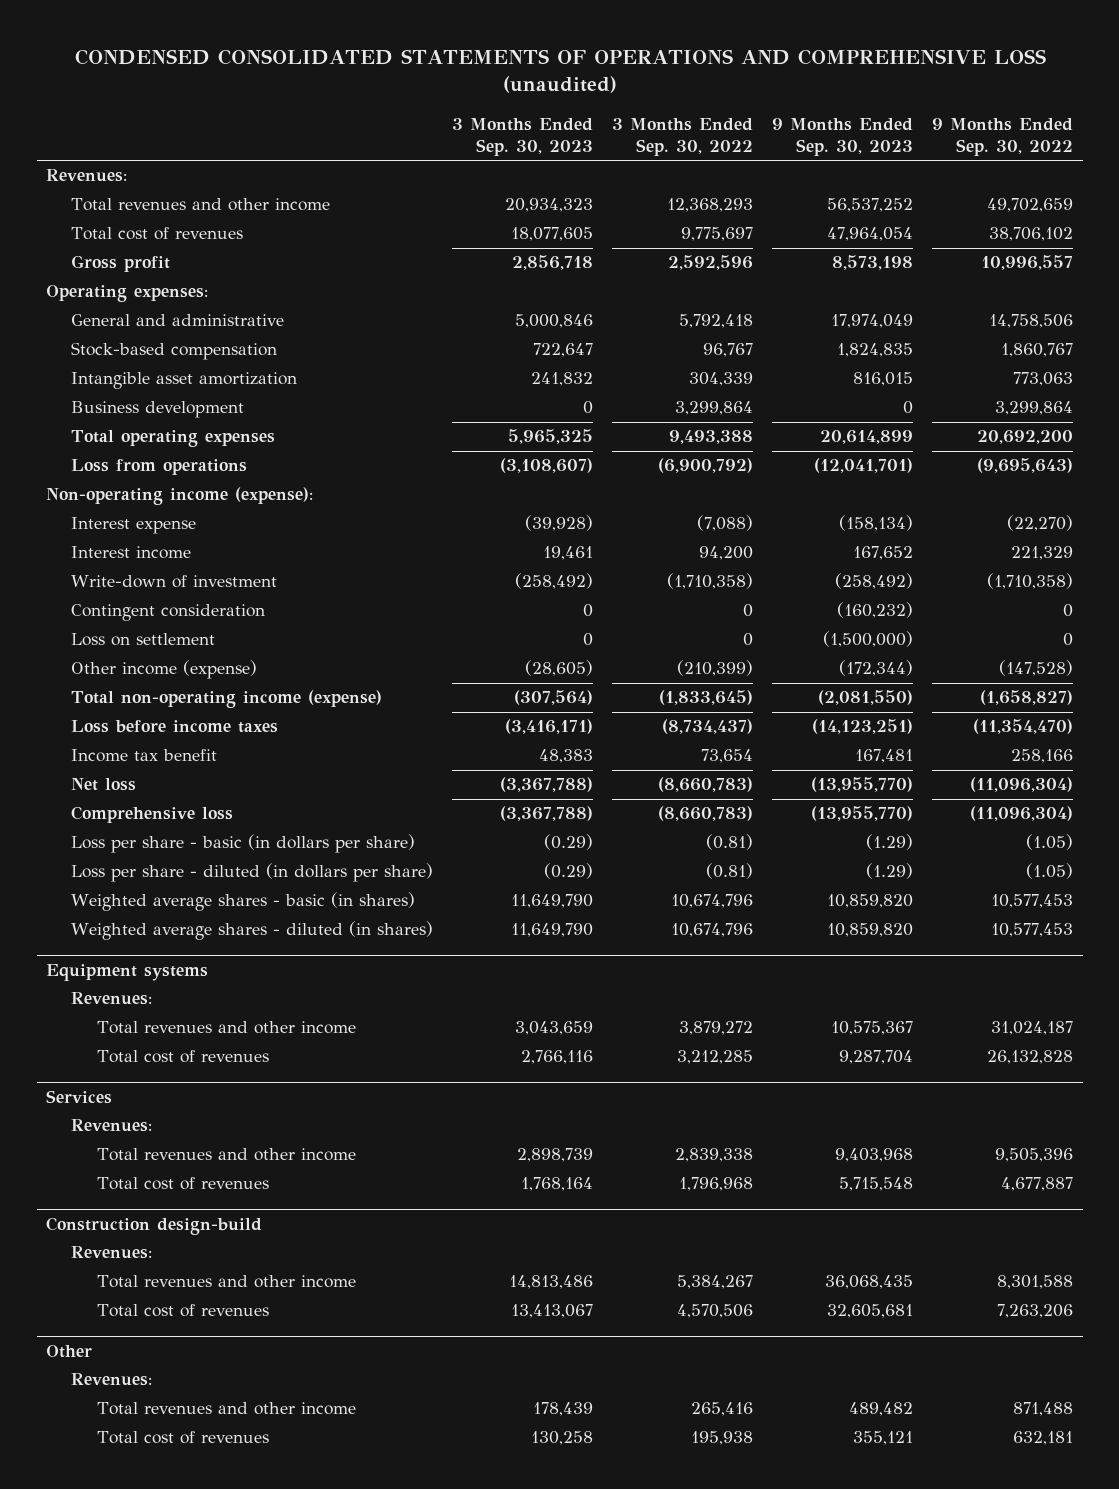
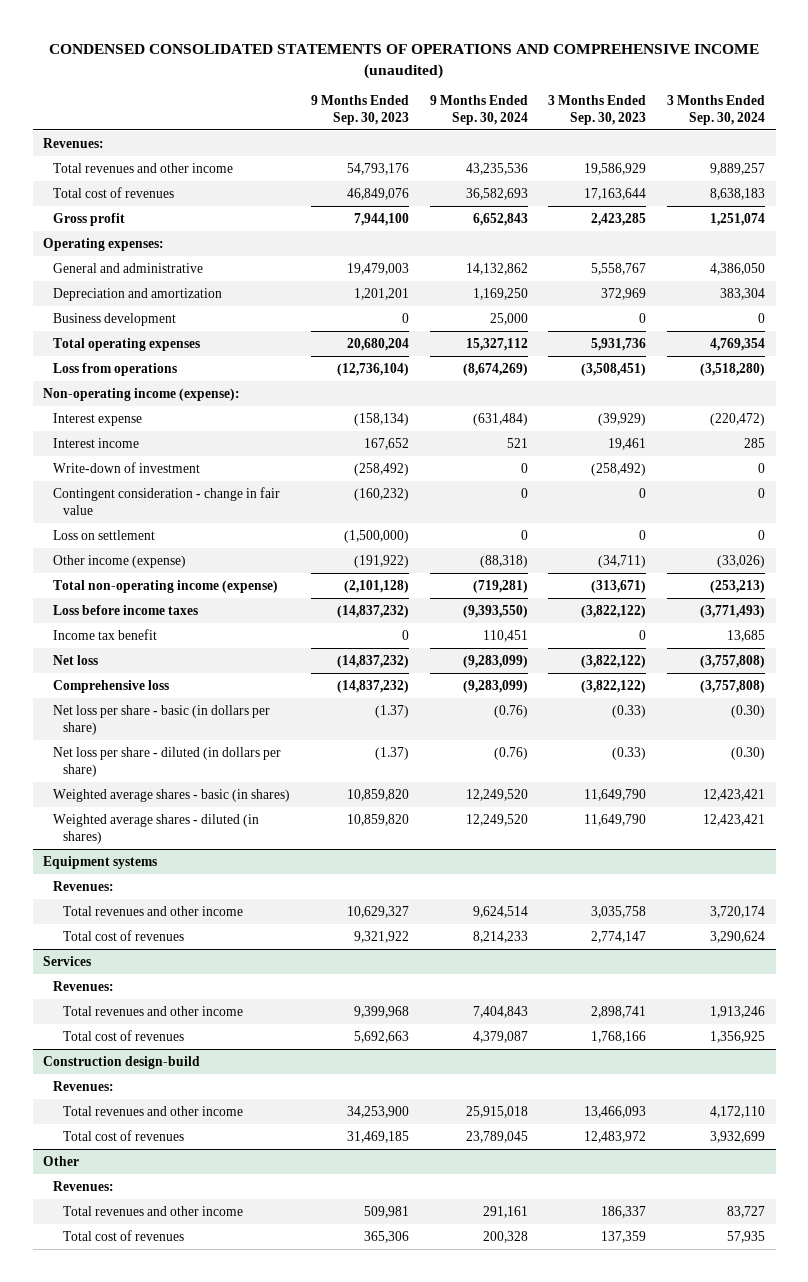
[74,48,1046,94] CONDENSED CONSOLIDATED STATEMENTS OF OPERATIONS AND COMPREHENSIVE LOSS (unaudited) -> [49,43,760,79] CONDENSED CONSOLIDATED STATEMENTS OF OPERATIONS AND COMPREHENSIVE INCOME (unaudited)
[612,117,754,157] 3 Months Ended Sep. 30, 2022 -> none
[932,117,1074,157] 9 Months Ended Sep. 30, 2022 -> none
none -> [429,94,528,125] 9 Months Ended Sep. 30, 2024
none -> [667,94,766,125] 3 Months Ended Sep. 30, 2024
[505,198,594,213] 20,934,323 -> [584,162,647,175] 19,586,929
[827,198,914,213] 56,537,252 -> [346,162,409,175] 54,793,176
[511,227,594,242] 18,077,605 -> [584,187,647,200] 17,163,644
[827,227,914,242] 47,964,054 -> [346,187,409,200] 46,849,076
[512,255,594,271] 2,856,718 -> [591,212,647,226] 2,423,285
[832,255,914,271] 8,573,198 -> [353,212,409,226] 7,944,100
[71,342,278,361] Stock-based compensation -> none
[71,372,298,390] Intangible asset amortization -> none
[515,314,594,329] 5,000,846 -> [591,262,647,275] 5,558,767
[831,314,914,329] 17,974,049 -> [346,262,409,275] 19,479,003
none -> [53,287,223,301] Depreciation and amortization
[508,429,594,445] 5,965,325 -> [591,337,647,351] 5,931,736
[820,430,914,445] 20,614,899 -> [346,337,409,351] 20,680,204
[500,458,594,474] (3,108,607) -> [581,362,647,376] (3,508,451)
[814,458,914,474] (12,041,701) -> [336,362,409,376] (12,736,104)
[525,515,594,532] (39,928) -> [598,412,647,426] (39,929)
[71,604,266,622] Contingent consideration -> [53,486,281,515] Contingent consideration - change in fair value
[525,660,594,677] (28,605) -> [598,554,647,568] (34,711)
[839,660,914,677] (172,344) -> [353,554,409,568] (191,922)
[514,690,594,706] (307,564) -> [591,579,647,593] (313,671)
[818,690,914,706] (2,081,550) -> [343,579,409,593] (2,101,128)
[505,719,594,735] (3,416,171) -> [581,604,647,618] (3,822,122)
[812,719,914,735] (14,123,251) -> [336,604,409,618] (14,837,232)
[539,749,594,764] 48,383 -> [639,629,647,640] 0
[855,749,914,764] 167,481 -> [401,629,409,640] 0
[500,777,594,793] (3,367,788) -> [581,654,647,668] (3,822,122)
[811,777,914,793] (13,955,770) -> [336,654,409,668] (14,837,232)
[500,806,594,822] (3,367,788) -> [581,679,647,693] (3,822,122)
[811,806,914,822] (13,955,770) -> [336,679,409,693] (14,837,232)
[71,834,416,854] Loss per share - basic (in dollars per share) -> [53,704,271,735] Net loss per share - basic (in dollars per share)
[544,834,594,851] (0.29) -> [612,704,647,718] (0.33)
[866,834,914,851] (1.29) -> [374,704,409,718] (1.37)
[71,863,434,883] Loss per share - diluted (in dollars per share) -> [53,746,282,777] Net loss per share - diluted (in dollars per share)
[544,863,594,880] (0.29) -> [612,746,647,760] (0.33)
[866,863,914,880] (1.29) -> [374,746,409,760] (1.37)
[515,1021,594,1036] 3,043,659 -> [591,905,647,918] 3,035,758
[831,1021,914,1036] 10,575,367 -> [346,905,409,918] 10,629,327
[521,1050,594,1065] 2,766,116 -> [591,930,647,943] 2,774,147
[839,1050,914,1065] 9,287,704 -> [353,930,409,943] 9,321,922
[517,1148,594,1163] 2,898,739 -> [591,1005,647,1018] 2,898,741
[835,1148,914,1163] 9,403,968 -> [353,1005,409,1018] 9,399,968
[521,1177,594,1192] 1,768,164 -> [591,1030,647,1043] 1,768,166
[839,1177,914,1192] 5,715,548 -> [353,1030,409,1043] 5,692,663
[509,1275,594,1290] 14,813,486 -> [584,1105,647,1118] 13,466,093
[825,1275,914,1290] 36,068,435 -> [346,1105,409,1118] 34,253,900
[511,1304,594,1319] 13,413,067 -> [584,1130,647,1143] 12,483,972
[827,1304,914,1319] 32,605,681 -> [346,1130,409,1143] 31,469,185
[533,1402,594,1417] 178,439 -> [601,1205,647,1218] 186,337
[849,1402,914,1417] 489,482 -> [363,1205,409,1218] 509,981
[531,1431,594,1446] 130,258 -> [601,1230,647,1243] 137,359
[853,1431,914,1446] 355,121 -> [363,1230,409,1243] 365,306

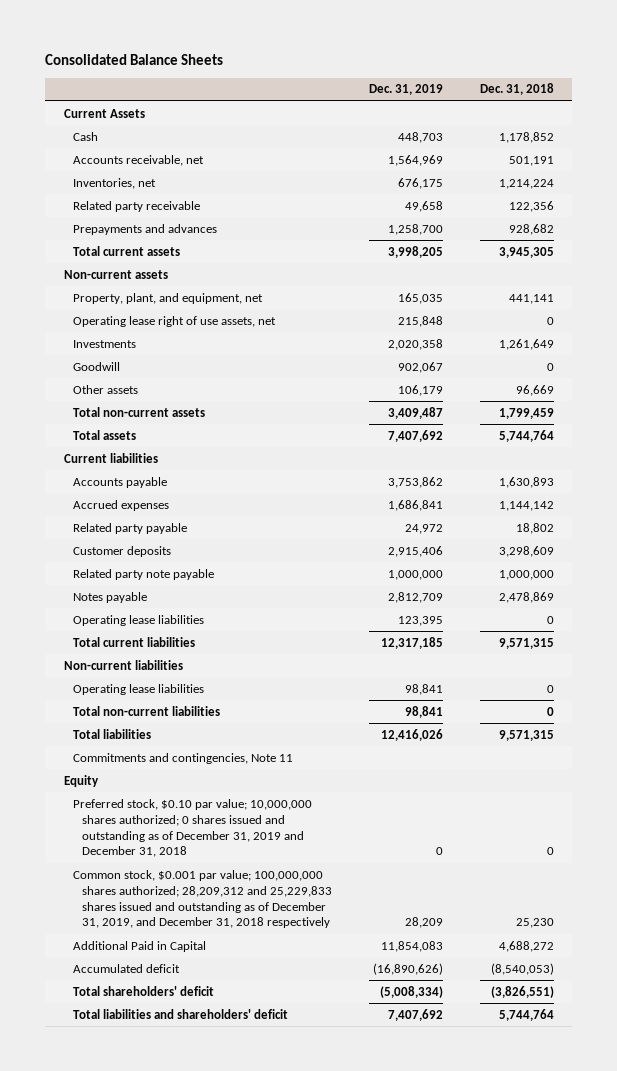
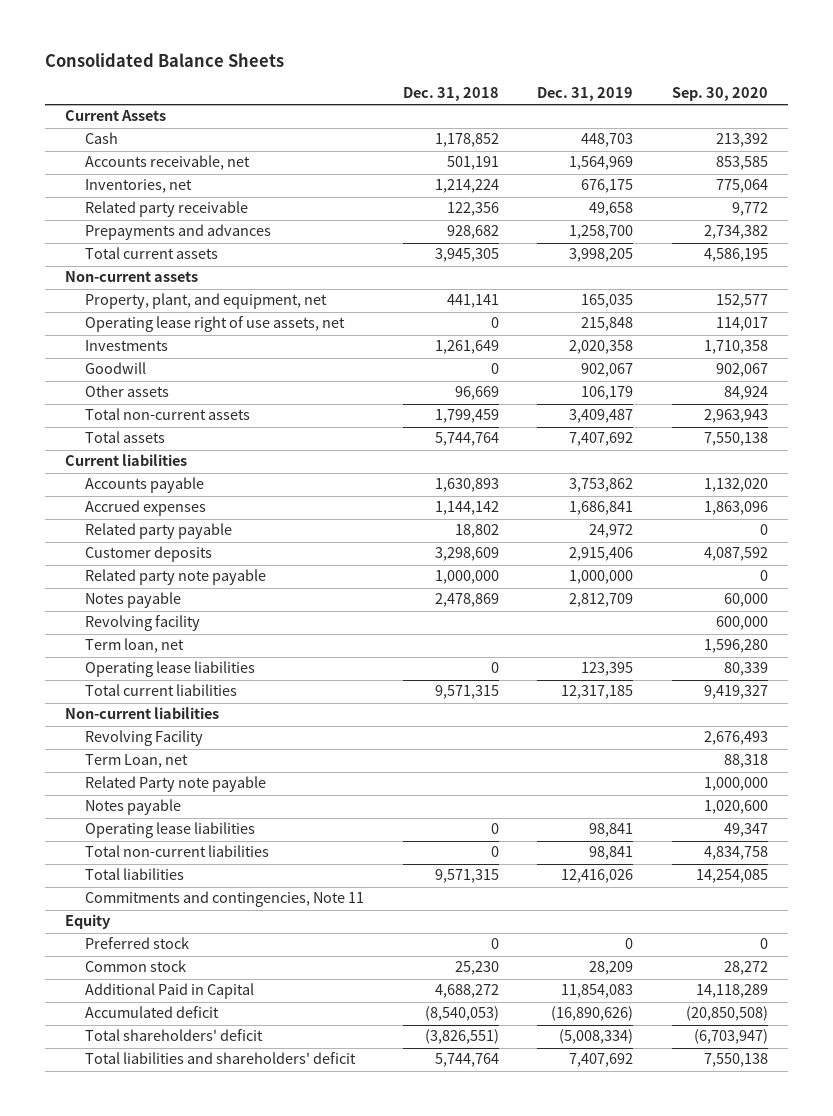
none -> [672,87,769,102] Sep. 30, 2020
none -> [84,615,200,632] Revolving facility
none -> [84,638,184,654] Term loan, net
none -> [84,730,203,747] Revolving Facility
none -> [84,754,188,769] Term Loan, net
none -> [84,776,266,793] Related Party note payable
none -> [84,799,181,816] Notes payable
[72,798,312,858] Preferred stock, $0.10 par value; 10,000,000 shares authorized; 0 shares issued and outstanding as of December 31, 2019 and December 31, 2018 -> [84,937,189,950] Preferred stock
[72,869,332,929] Common stock, $0.001 par value; 100,000,000 shares authorized; 28,209,312 and 25,229,833 shares issued and outstanding as of December 31, 2019, and December 31, 2018 respectively -> [84,960,186,973] Common stock

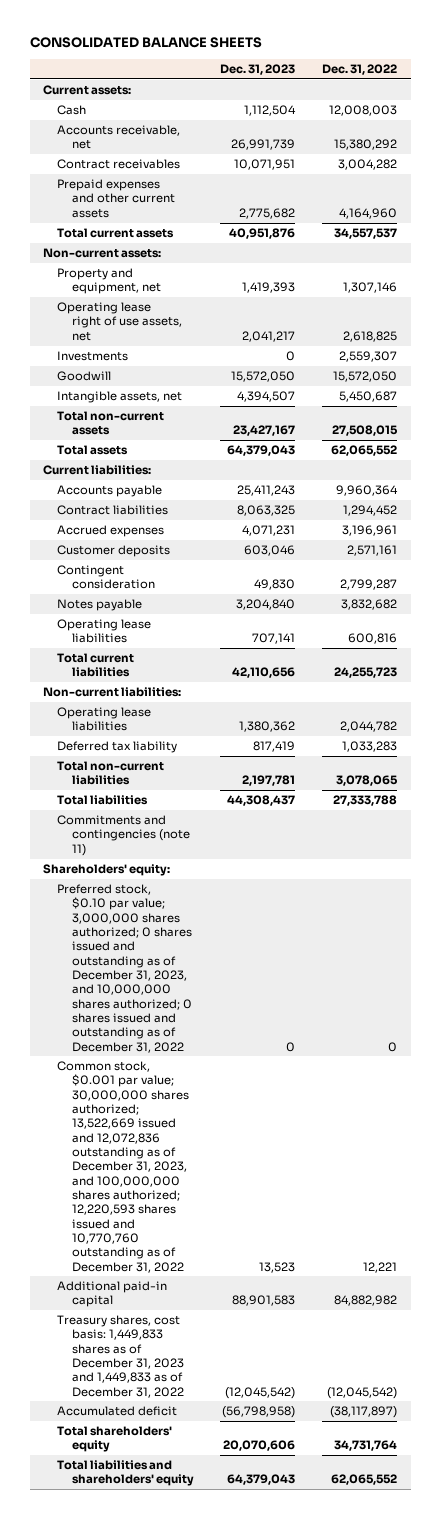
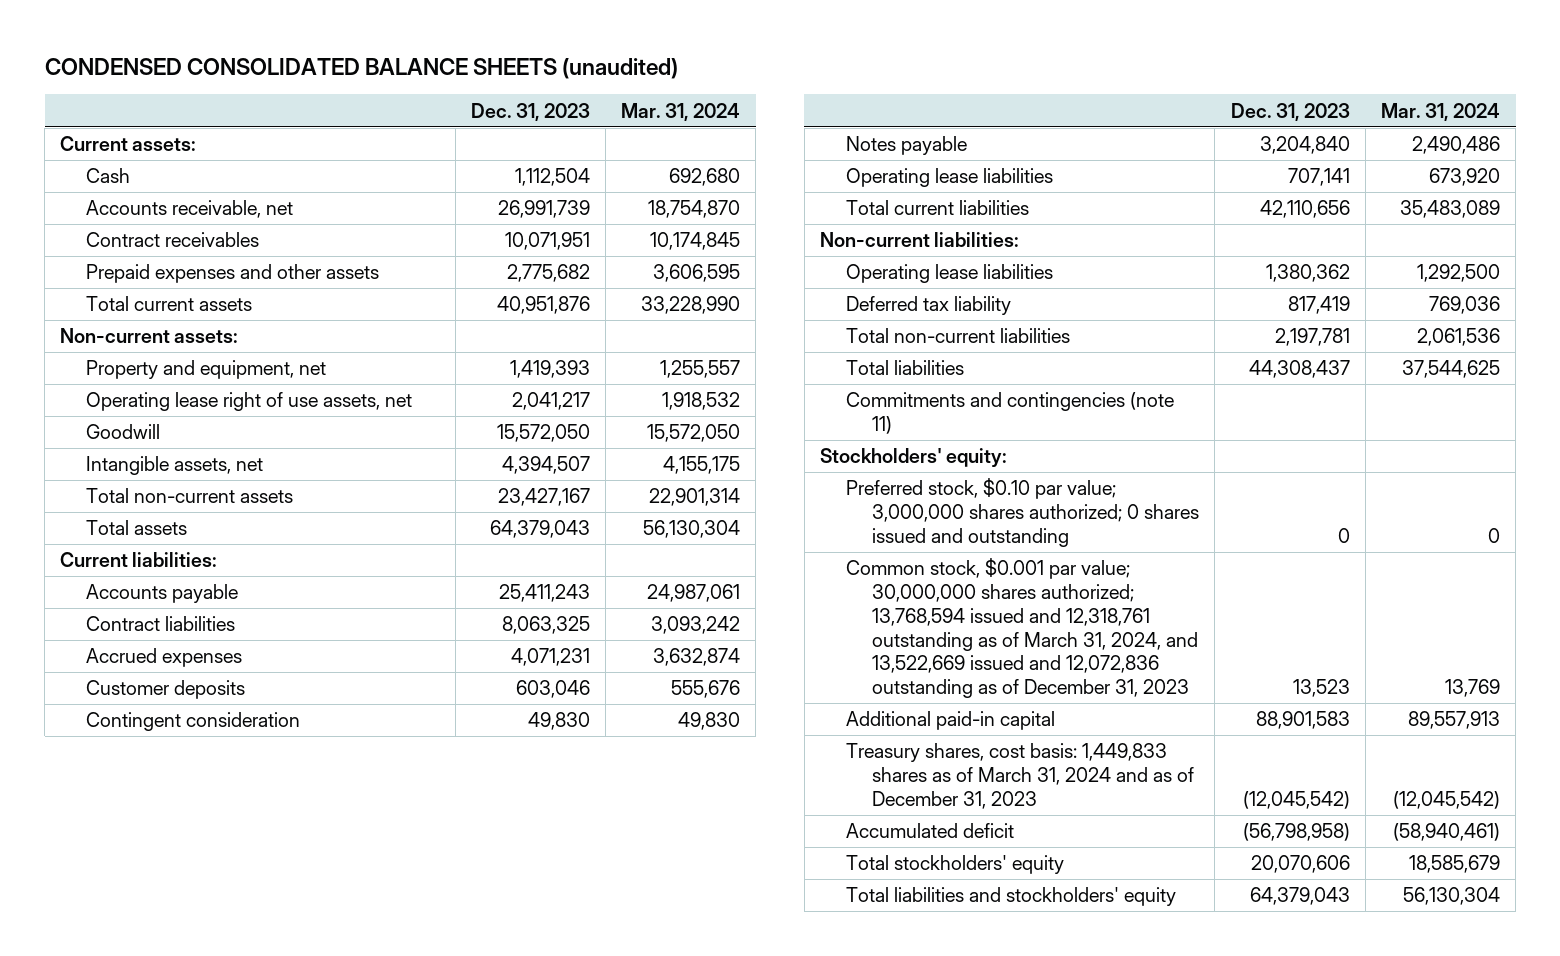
[29,37,262,49] CONSOLIDATED BALANCE SHEETS -> [44,57,678,79] CONDENSED CONSOLIDATED BALANCE SHEETS (unaudited)
[322,63,398,75] Dec. 31, 2022 -> none
none -> [621,102,741,121] Mar. 31, 2024
[57,179,175,218] Prepaid expenses and other current assets -> [86,264,380,284] Prepaid expenses and other assets
[57,351,129,362] Investments -> none
[43,864,171,877] Shareholders' equity: -> [820,448,1008,468] Stockholders' equity:
[57,884,192,1053] Preferred stock, $0.10 par value; 3,000,000 shares authorized; 0 shares issued and outstanding as of December 31, 2023, and 10,000,000 shares authorized; 0 shares issued and outstanding as of December 31, 2022 -> [846,478,1200,547] Preferred stock, $0.10 par value; 3,000,000 shares authorized; 0 shares issued and outstanding
[57,1061,189,1273] Common stock, $0.001 par value; 30,000,000 shares authorized; 13,522,669 issued and 12,072,836 outstanding as of December 31, 2023, and 100,000,000 shares authorized; 12,220,593 shares issued and 10,770,760 outstanding as of December 31, 2022 -> [846,558,1199,699] Common stock, $0.001 par value; 30,000,000 shares authorized; 13,768,594 issued and 12,318,761 outstanding as of March 31, 2024, and 13,522,669 issued and 12,072,836 outstanding as of December 31, 2023
[57,1315,184,1398] Treasury shares, cost basis: 1,449,833 shares as of December 31, 2023 and 1,449,833 as of December 31, 2022 -> [846,743,1195,809] Treasury shares, cost basis: 1,449,833 shares as of March 31, 2024 and as of December 31, 2023
[57,1426,173,1453] Total shareholders' equity -> [846,855,1065,875] Total stockholders' equity
[57,1460,194,1487] Total liabilities and shareholders' equity -> [846,887,1177,907] Total liabilities and stockholders' equity

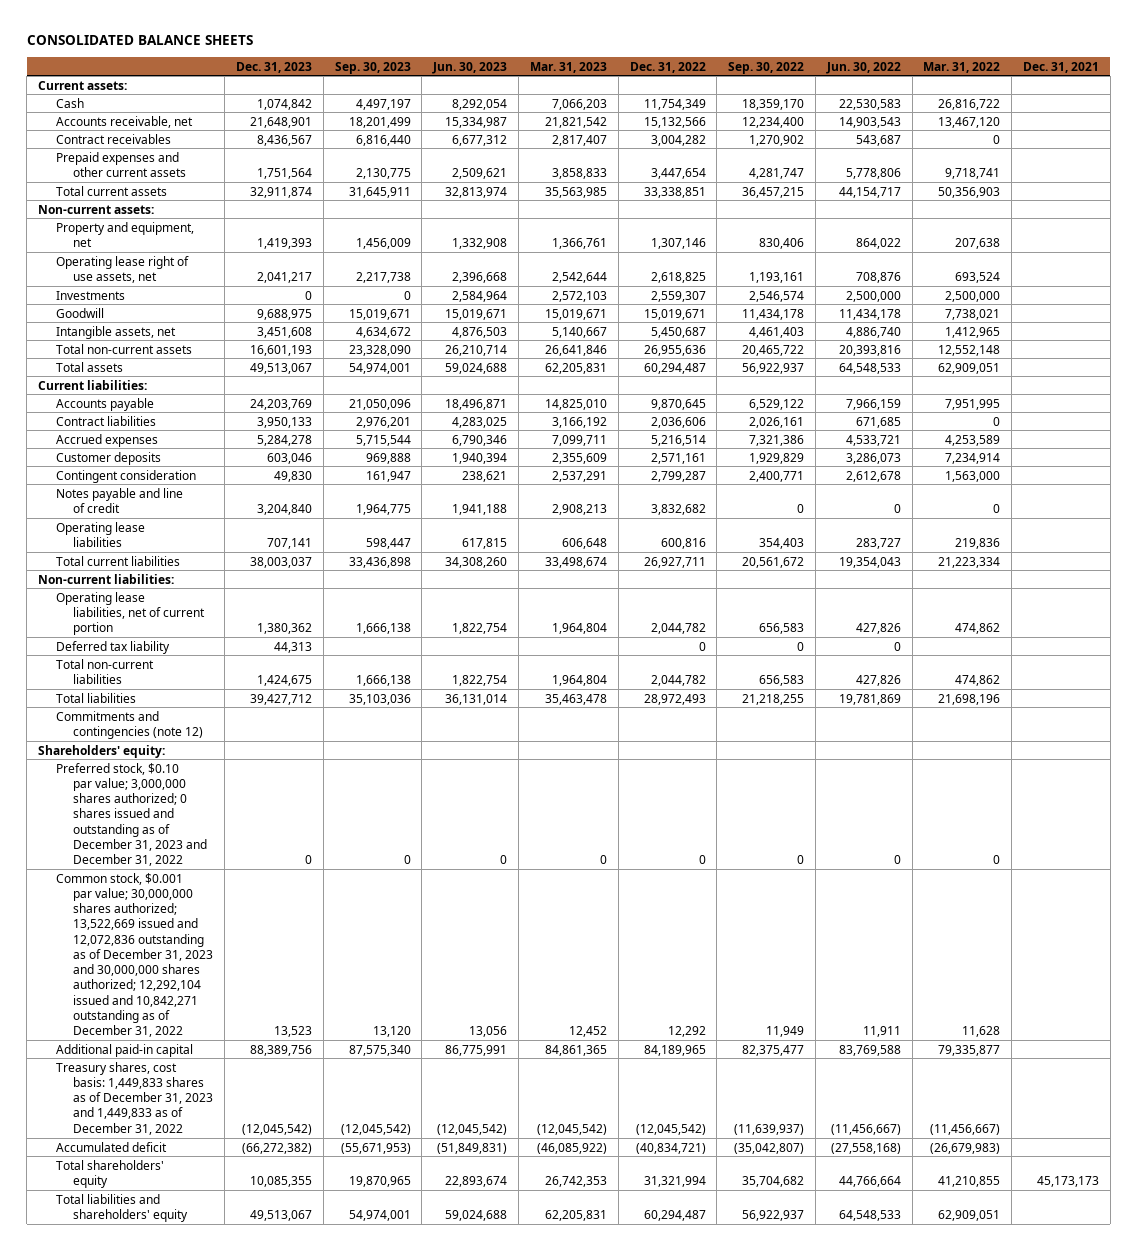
[44,57,678,79] CONDENSED CONSOLIDATED BALANCE SHEETS (unaudited) -> [26,35,253,46] CONSOLIDATED BALANCE SHEETS
[621,102,741,121] Mar. 31, 2024 -> none
none -> [334,61,411,74] Sep. 30, 2023
none -> [432,61,508,74] Jun. 30, 2023
none -> [529,61,607,73] Mar. 31, 2023
none -> [629,61,706,73] Dec. 31, 2022
none -> [728,61,805,74] Sep. 30, 2022
none -> [825,61,901,74] Jun. 30, 2022
none -> [923,61,1001,73] Mar. 31, 2022
none -> [1023,61,1100,73] Dec. 31, 2021
[514,168,590,187] 1,112,504 -> [256,98,312,110] 1,074,842
[497,200,590,219] 26,991,739 -> [249,116,312,128] 21,648,901
[504,232,590,251] 10,071,951 -> [256,134,312,146] 8,436,567
[86,264,380,284] Prepaid expenses and other assets -> [55,151,187,177] Prepaid expenses and other current assets
[506,264,590,283] 2,775,682 -> [256,167,312,179] 1,751,564
[496,296,590,315] 40,951,876 -> [249,186,312,198] 32,911,874
none -> [55,290,125,300] Investments
[496,424,590,443] 15,572,050 -> [256,308,312,320] 9,688,975
[501,456,590,475] 4,394,507 -> [256,326,312,338] 3,451,608
[497,488,590,507] 23,427,167 -> [249,344,312,356] 16,601,193
[489,520,590,539] 64,379,043 -> [249,362,312,374] 49,513,067
[498,584,590,603] 25,411,243 -> [249,398,312,410] 24,203,769
[501,616,590,635] 8,063,325 -> [256,416,312,428] 3,950,133
[510,648,590,667] 4,071,231 -> [256,434,312,446] 5,284,278
[846,136,968,156] Notes payable -> [55,487,183,513] Notes payable and line of credit
[1259,200,1350,219] 42,110,656 -> [249,556,312,568] 38,003,037
[846,264,1054,284] Operating lease liabilities -> [55,591,206,636] Operating lease liabilities, net of current portion
[1287,296,1350,315] 817,419 -> [273,641,312,653] 44,313
[1274,328,1350,347] 2,197,781 -> [256,674,312,686] 1,424,675
[1248,360,1350,379] 44,308,437 -> [249,693,312,705] 39,427,712
[846,392,1175,434] Commitments and contingencies (note 11) -> [55,710,204,739] Commitments and contingencies (note 12)
[820,448,1008,468] Stockholders' equity: -> [37,744,165,758] Shareholders' equity:
[846,478,1200,547] Preferred stock, $0.10 par value; 3,000,000 shares authorized; 0 shares issued and outstanding -> [55,762,208,867] Preferred stock, $0.10 par value; 3,000,000 shares authorized; 0 shares issued and outstanding as of December 31, 2023 and December 31, 2022
[846,558,1199,699] Common stock, $0.001 par value; 30,000,000 shares authorized; 13,768,594 issued and 12,318,761 outstanding as of March 31, 2024, and 13,522,669 issued and 12,072,836 outstanding as of December 31, 2023 -> [55,872,214,1038] Common stock, $0.001 par value; 30,000,000 shares authorized; 13,522,669 issued and 12,072,836 outstanding as of December 31, 2023 and 30,000,000 shares authorized; 12,292,104 issued and 10,842,271 outstanding as of December 31, 2022
[1255,711,1350,730] 88,901,583 -> [249,1044,312,1056] 88,389,756
[846,743,1195,809] Treasury shares, cost basis: 1,449,833 shares as of March 31, 2024 and as of December 31, 2023 -> [55,1061,214,1135] Treasury shares, cost basis: 1,449,833 shares as of December 31, 2023 and 1,449,833 as of December 31, 2022
[1242,823,1350,842] (56,798,958) -> [241,1142,312,1154] (66,272,382)
[846,855,1065,875] Total stockholders' equity -> [55,1159,164,1188] Total shareholders' equity
[1250,855,1350,874] 20,070,606 -> [249,1175,312,1187] 10,085,355
[846,887,1177,907] Total liabilities and stockholders' equity -> [55,1193,189,1222] Total liabilities and shareholders' equity
[1249,887,1350,906] 64,379,043 -> [249,1209,312,1221] 49,513,067

